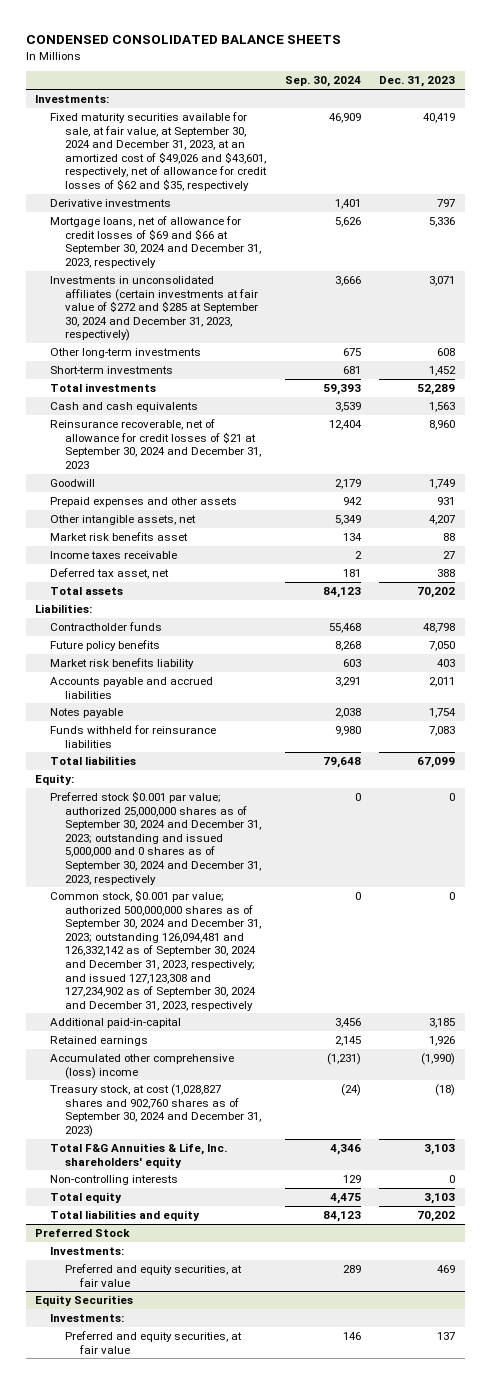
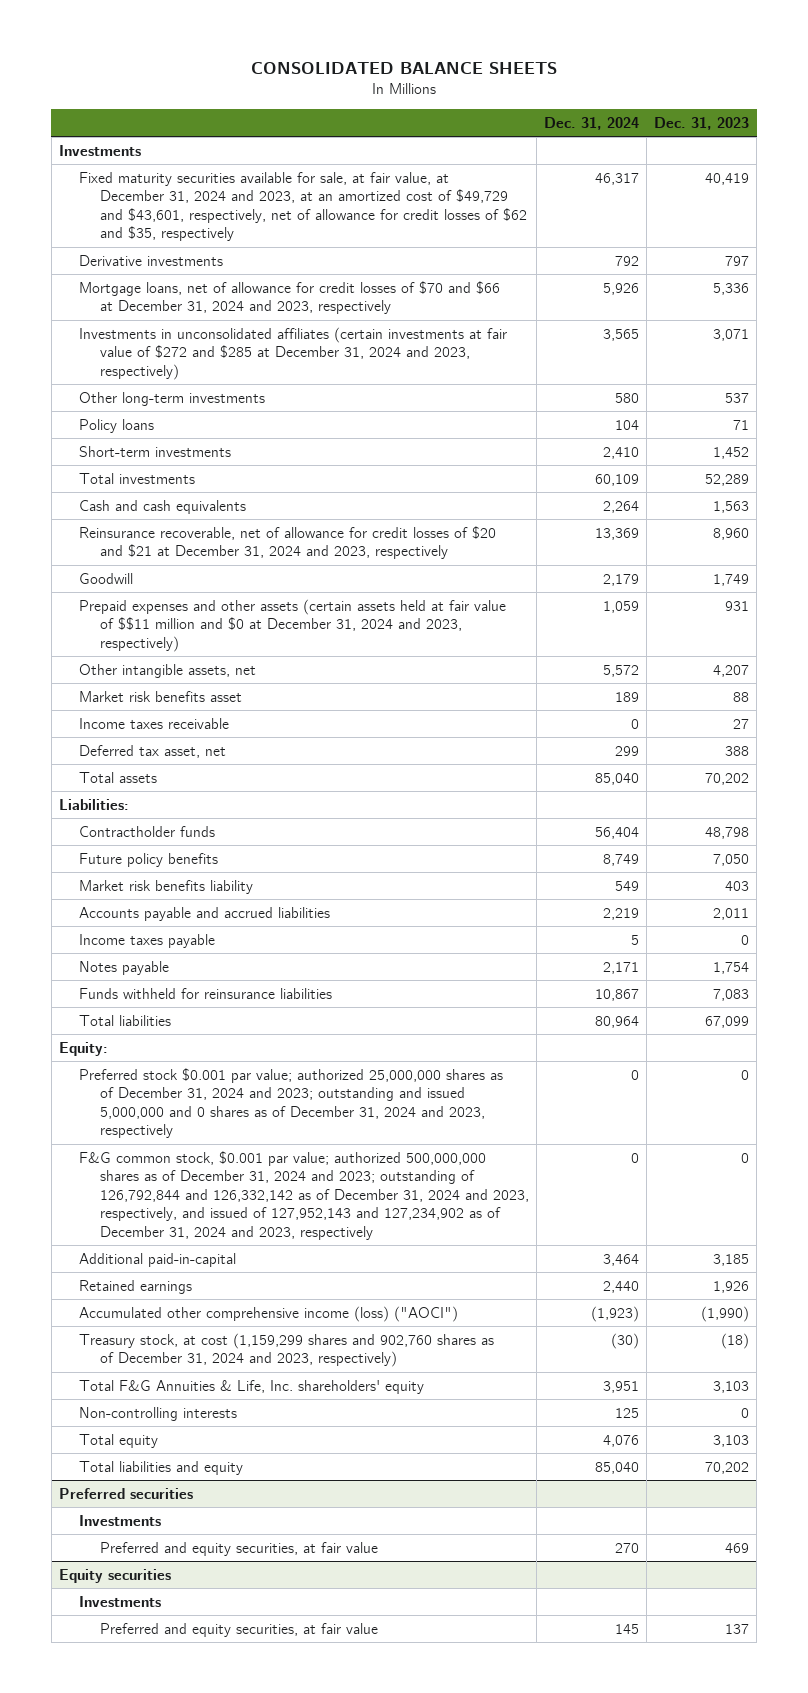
[25,34,341,44] CONDENSED CONSOLIDATED BALANCE SHEETS -> [251,62,558,75] CONSOLIDATED BALANCE SHEETS
[284,76,361,88] Sep. 30, 2024 -> none
none -> [543,116,639,130] Dec. 31, 2024
[35,95,110,104] Investments: -> [58,144,141,156] Investments
[49,112,267,191] Fixed maturity securities available for sale, at fair value, at September 30, 2024 and December 31, 2023, at an amortized cost of $49,026 and $43,601, respectively, net of allowance for credit losses of $62 and $35, respectively -> [79,171,527,242] Fixed maturity securities available for sale, at fair value, at December 31, 2024 and 2023, at an amortized cost of $49,729 and $43,601, respectively, net of allowance for credit losses of $62 and $35, respectively
[49,216,261,268] Mortgage loans, net of allowance for credit losses of $69 and $66 at September 30, 2024 and December 31, 2023, respectively -> [79,280,501,315] Mortgage loans, net of allowance for credit losses of $70 and $66 at December 31, 2024 and 2023, respectively
[49,276,258,342] Investments in unconsolidated affiliates (certain investments at fair value of $272 and $285 at September 30, 2024 and December 31, 2023, respectively) -> [79,326,508,380] Investments in unconsolidated affiliates (certain investments at fair value of $272 and $285 at December 31, 2024 and 2023, respectively)
[437,348,456,357] 608 -> [725,392,750,403] 537
none -> [79,418,155,433] Policy loans
[49,419,261,469] Reinsurance recoverable, net of allowance for credit losses of $21 at September 30, 2024 and December 31, 2023 -> [79,525,497,560] Reinsurance recoverable, net of allowance for credit losses of $20 and $21 at December 31, 2024 and 2023, respectively
[49,497,237,508] Prepaid expenses and other assets -> [79,598,507,652] Prepaid expenses and other assets (certain assets held at fair value of $$11 million and $0 at December 31, 2024 and 2023, respectively)
none -> [79,933,216,948] Income taxes payable
[49,791,261,885] Preferred stock $0.001 par value; authorized 25,000,000 shares as of September 30, 2024 and December 31, 2023; outstanding and issued 5,000,000 and 0 shares as of September 30, 2024 and December 31, 2023, respectively -> [79,1067,504,1139] Preferred stock $0.001 par value; authorized 25,000,000 shares as of December 31, 2024 and 2023; outstanding and issued 5,000,000 and 0 shares as of December 31, 2024 and 2023, respectively
[49,890,261,1011] Common stock, $0.001 par value; authorized 500,000,000 shares as of September 30, 2024 and December 31, 2023; outstanding 126,094,481 and 126,332,142 as of September 30, 2024 and December 31, 2023, respectively; and issued 127,123,308 and 127,234,902 as of September 30, 2024 and December 31, 2023, respectively -> [79,1150,529,1240] F&G common stock, $0.001 par value; authorized 500,000,000 shares as of December 31, 2024 and 2023; outstanding of 126,792,844 and 126,332,142 as of December 31, 2024 and 2023, respectively, and issued of 127,952,143 and 127,234,902 as of December 31, 2024 and 2023, respectively
[49,1054,234,1079] Accumulated other comprehensive (loss) income -> [79,1305,459,1322] Accumulated other comprehensive income (loss) ("AOCI")
[49,1084,261,1137] Treasury stock, at cost (1,028,827 shares and 902,760 shares as of September 30, 2024 and December 31, 2023) -> [79,1332,495,1368] Treasury stock, at cost (1,159,299 shares and 902,760 shares as of December 31, 2024 and 2023, respectively)
[35,1229,131,1238] Preferred Stock -> [58,1487,193,1499] Preferred securities
[49,1247,124,1256] Investments: -> [79,1514,162,1526] Investments
[35,1295,134,1307] Equity Securities -> [58,1568,171,1583] Equity securities
[49,1314,124,1323] Investments: -> [79,1595,162,1607] Investments

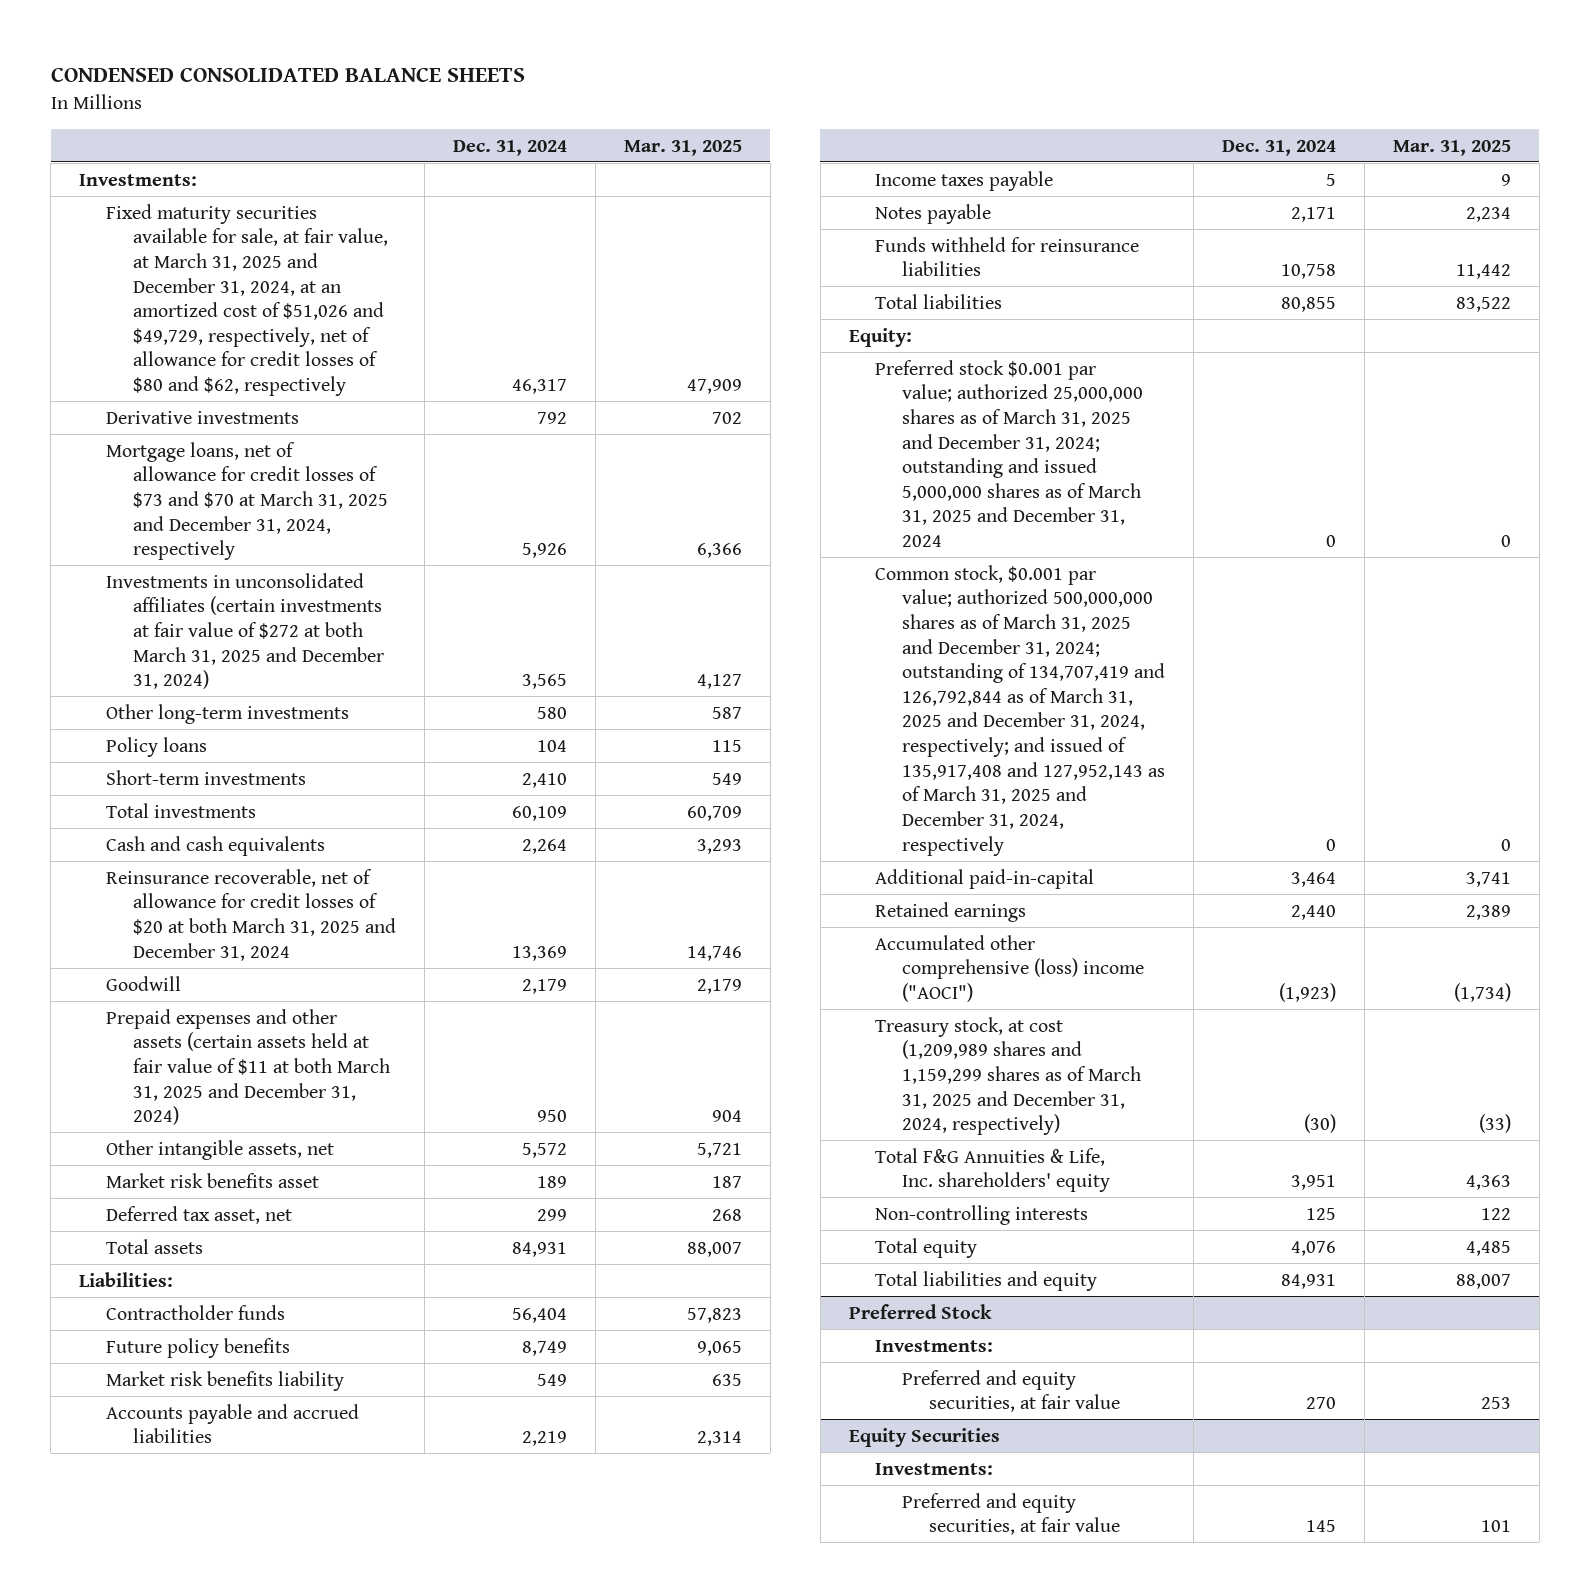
[251,62,558,75] CONSOLIDATED BALANCE SHEETS -> [50,66,525,82] CONDENSED CONSOLIDATED BALANCE SHEETS
[654,116,750,130] Dec. 31, 2023 -> none
none -> [623,139,742,156] Mar. 31, 2025
[58,144,141,156] Investments -> [79,173,198,186] Investments:
[79,171,527,242] Fixed maturity securities available for sale, at fair value, at December 31, 2024 and 2023, at an amortized cost of $49,729 and $43,601, respectively, net of allowance for credit losses of $62 and $35, respectively -> [106,203,388,397] Fixed maturity securities available for sale, at fair value, at March 31, 2025 and December 31, 2024, at an amortized cost of $51,026 and $49,729, respectively, net of allowance for credit losses of $80 and $62, respectively
[79,280,501,315] Mortgage loans, net of allowance for credit losses of $70 and $66 at December 31, 2024 and 2023, respectively -> [106,441,388,561] Mortgage loans, net of allowance for credit losses of $73 and $70 at March 31, 2025 and December 31, 2024, respectively
[79,326,508,380] Investments in unconsolidated affiliates (certain investments at fair value of $272 and $285 at December 31, 2024 and 2023, respectively) -> [106,572,384,690] Investments in unconsolidated affiliates (certain investments at fair value of $272 at both March 31, 2025 and December 31, 2024)
[79,525,497,560] Reinsurance recoverable, net of allowance for credit losses of $20 and $21 at December 31, 2024 and 2023, respectively -> [106,868,396,961] Reinsurance recoverable, net of allowance for credit losses of $20 at both March 31, 2025 and December 31, 2024
[79,598,507,652] Prepaid expenses and other assets (certain assets held at fair value of $$11 million and $0 at December 31, 2024 and 2023, respectively) -> [106,1008,390,1126] Prepaid expenses and other assets (certain assets held at fair value of $11 at both March 31, 2025 and December 31, 2024)
[602,600,639,613] 1,059 -> [536,1110,567,1123] 950
[79,717,230,729] Income taxes receivable -> none
[594,772,639,785] 85,040 -> [511,1241,567,1257] 84,931
[594,988,639,1001] 10,867 -> [1280,264,1336,280] 10,758
[594,1015,639,1028] 80,964 -> [1280,296,1336,312] 80,855
[79,1067,504,1139] Preferred stock $0.001 par value; authorized 25,000,000 shares as of December 31, 2024 and 2023; outstanding and issued 5,000,000 and 0 shares as of December 31, 2024 and 2023, respectively -> [875,359,1143,548] Preferred stock $0.001 par value; authorized 25,000,000 shares as of March 31, 2025 and December 31, 2024; outstanding and issued 5,000,000 shares as of March 31, 2025 and December 31, 2024
[79,1150,529,1240] F&G common stock, $0.001 par value; authorized 500,000,000 shares as of December 31, 2024 and 2023; outstanding of 126,792,844 and 126,332,142 as of December 31, 2024 and 2023, respectively, and issued of 127,952,143 and 127,234,902 as of December 31, 2024 and 2023, respectively -> [875,564,1165,856] Common stock, $0.001 par value; authorized 500,000,000 shares as of March 31, 2025 and December 31, 2024; outstanding of 134,707,419 and 126,792,844 as of March 31, 2025 and December 31, 2024, respectively; and issued of 135,917,408 and 127,952,143 as of March 31, 2025 and December 31, 2024, respectively
[79,1305,459,1322] Accumulated other comprehensive income (loss) ("AOCI") -> [875,934,1144,1002] Accumulated other comprehensive (loss) income ("AOCI")
[79,1332,495,1368] Treasury stock, at cost (1,159,299 shares and 902,760 shares as of December 31, 2024 and 2023, respectively) -> [875,1016,1141,1136] Treasury stock, at cost (1,209,989 shares and 1,159,299 shares as of March 31, 2025 and December 31, 2024, respectively)
[594,1461,639,1474] 85,040 -> [1280,1273,1336,1289] 84,931
[58,1487,193,1499] Preferred securities -> [848,1303,992,1319] Preferred Stock
[79,1514,162,1526] Investments -> [875,1339,994,1352] Investments:
[58,1568,171,1583] Equity securities -> [848,1427,1000,1447] Equity Securities
[79,1595,162,1607] Investments -> [875,1462,994,1475] Investments:

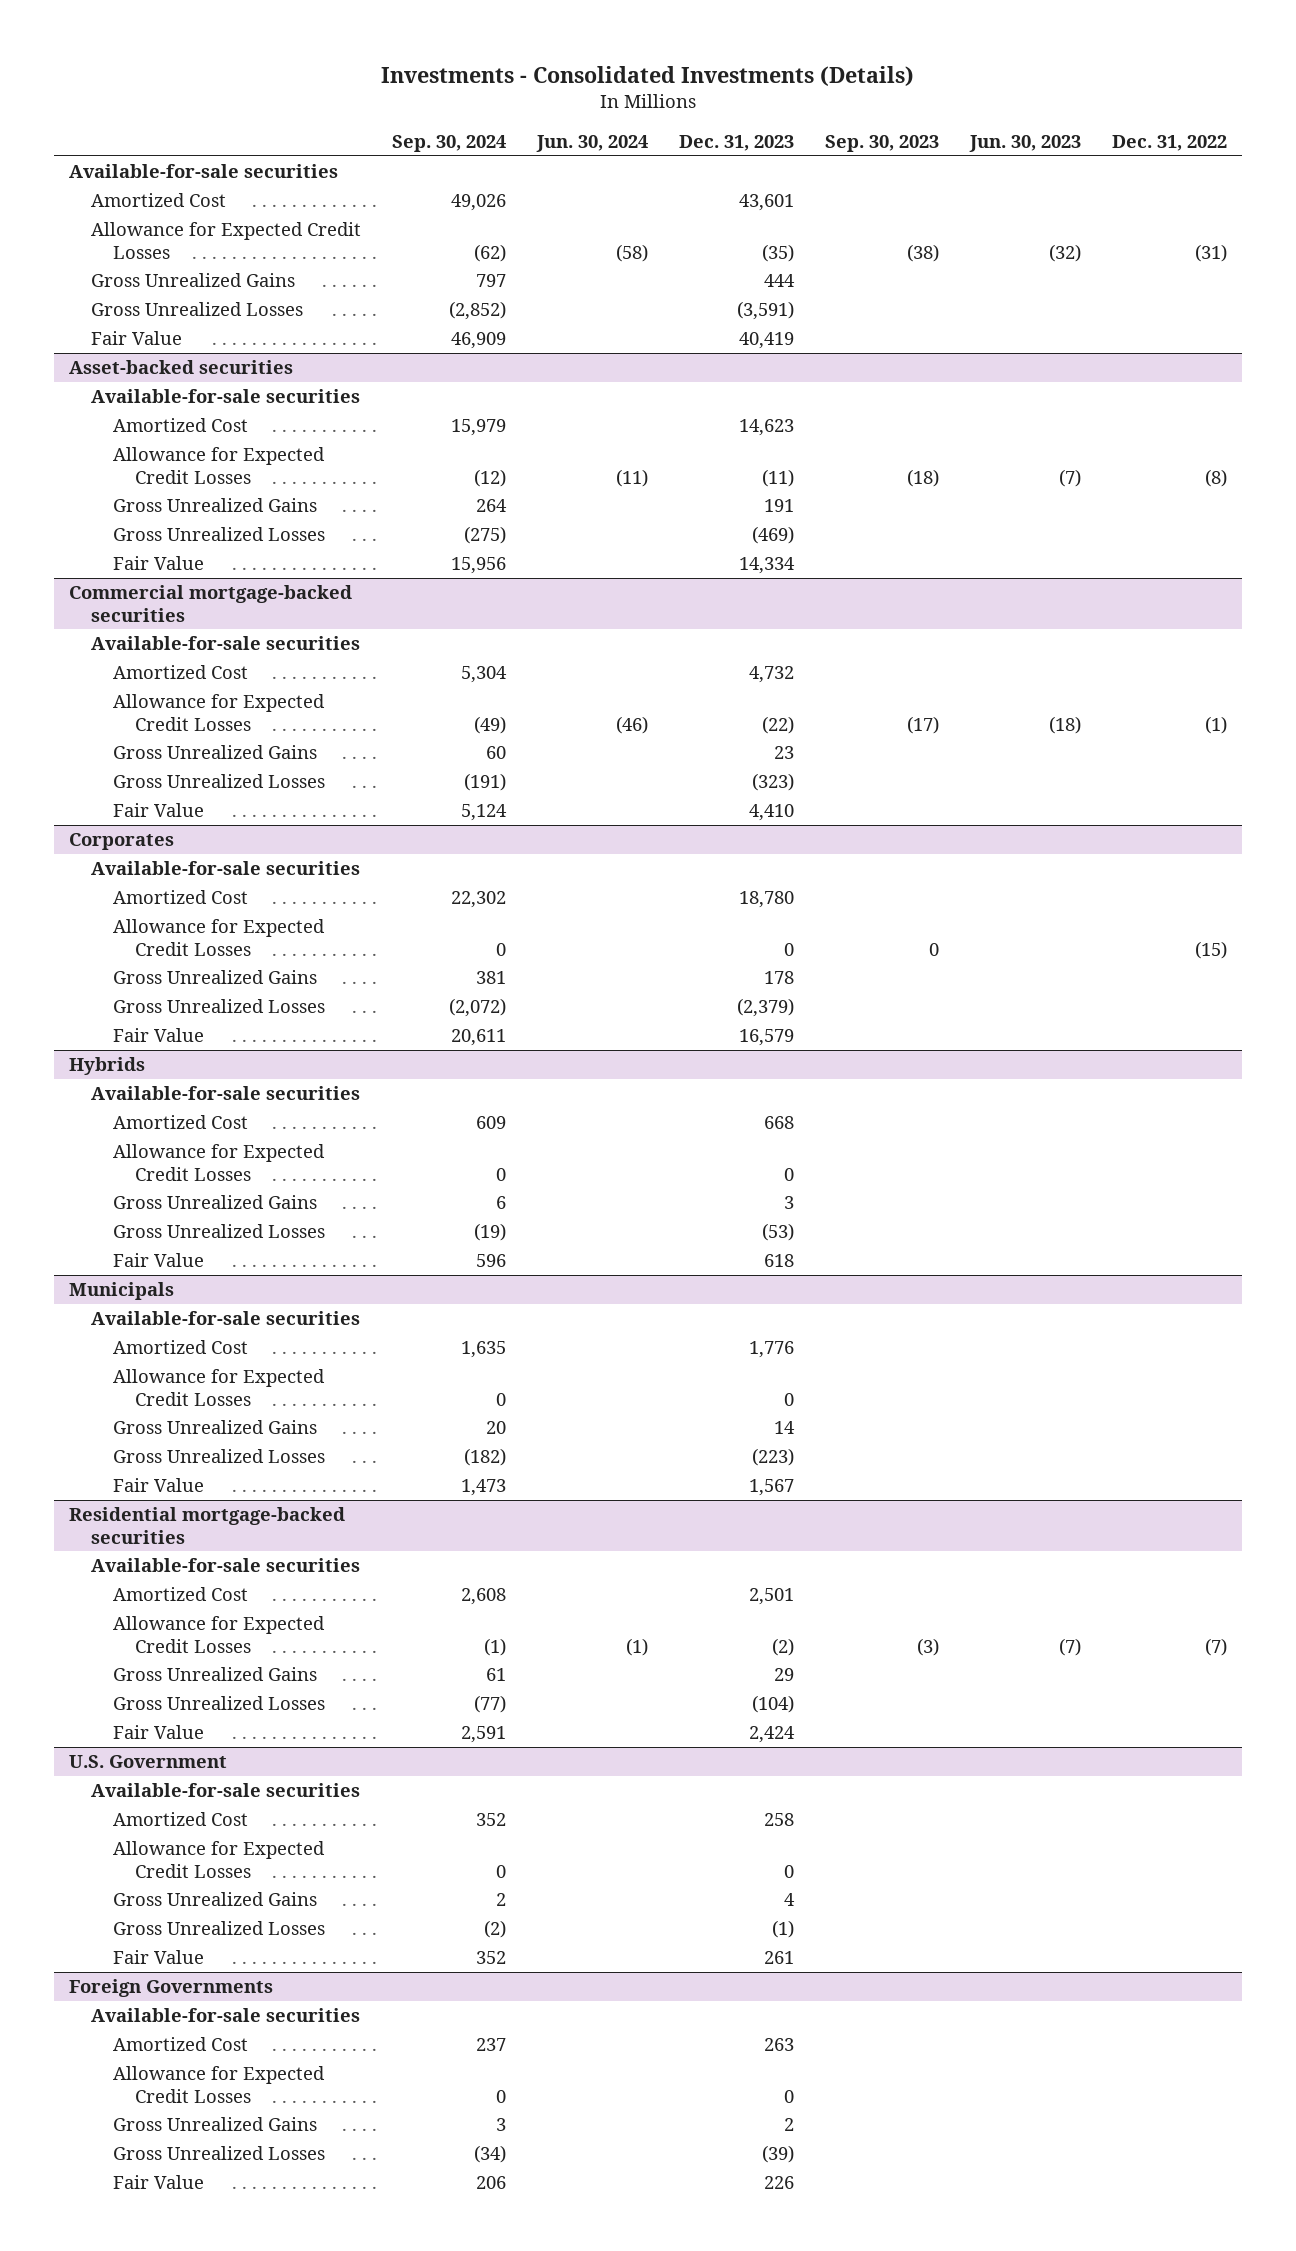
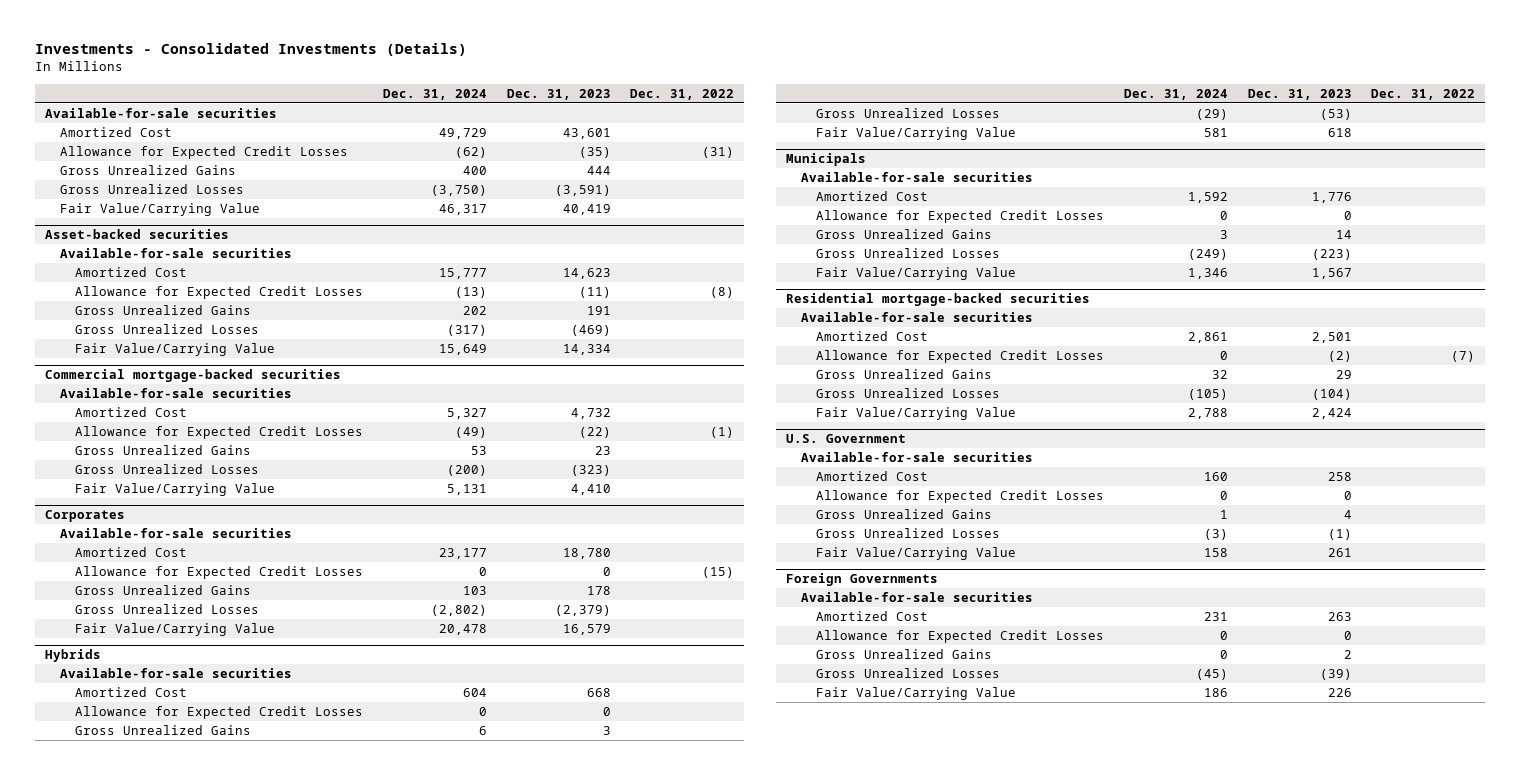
[392,135,507,153] Sep. 30, 2024 -> none
[536,135,649,153] Jun. 30, 2024 -> none
[824,135,939,153] Sep. 30, 2023 -> none
[968,135,1081,153] Jun. 30, 2023 -> none
none -> [382,88,487,100] Dec. 31, 2024
[91,331,183,346] Fair Value -> [59,202,260,216] Fair Value/Carrying Value
[113,556,205,571] Fair Value -> [75,342,276,356] Fair Value/Carrying Value
[113,803,205,818] Fair Value -> [75,482,276,496] Fair Value/Carrying Value
[113,1028,205,1043] Fair Value -> [75,622,276,636] Fair Value/Carrying Value
[113,1253,205,1268] Fair Value -> [816,126,1017,140] Fair Value/Carrying Value
[113,1478,205,1493] Fair Value -> [816,266,1017,280] Fair Value/Carrying Value
[113,1725,205,1740] Fair Value -> [816,406,1017,420] Fair Value/Carrying Value
[113,1950,205,1965] Fair Value -> [816,546,1017,560] Fair Value/Carrying Value
[113,2175,205,2190] Fair Value -> [816,686,1017,700] Fair Value/Carrying Value

